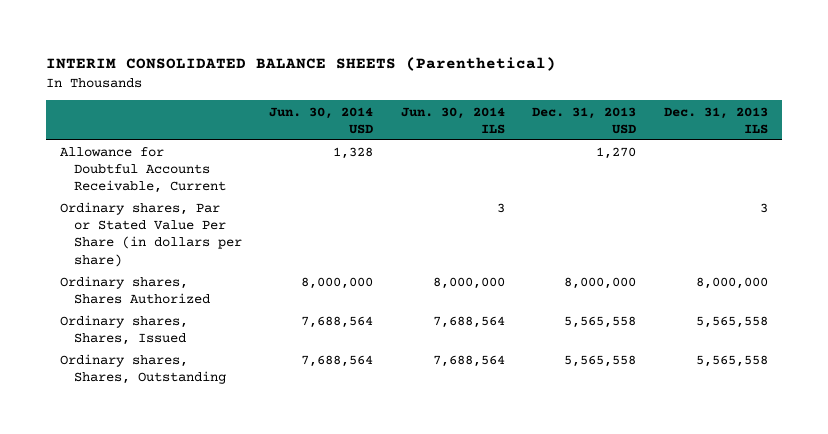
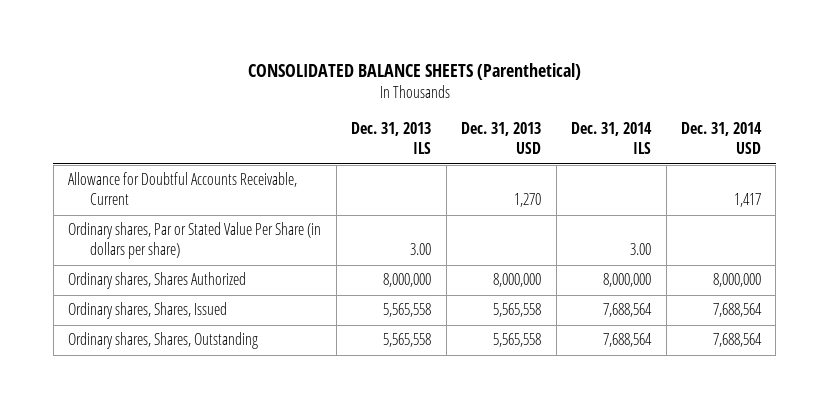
[46,56,557,71] INTERIM CONSOLIDATED BALANCE SHEETS (Parenthetical) -> [247,63,581,81] CONSOLIDATED BALANCE SHEETS (Parenthetical)
[269,106,374,134] Jun. 30, 2014 USD -> none
[400,106,505,134] Jun. 30, 2014 ILS -> none
none -> [571,122,653,155] Dec. 31, 2014 ILS
none -> [680,122,762,155] Dec. 31, 2014 USD
[759,203,768,214] 3 -> [410,243,432,256] 3.00

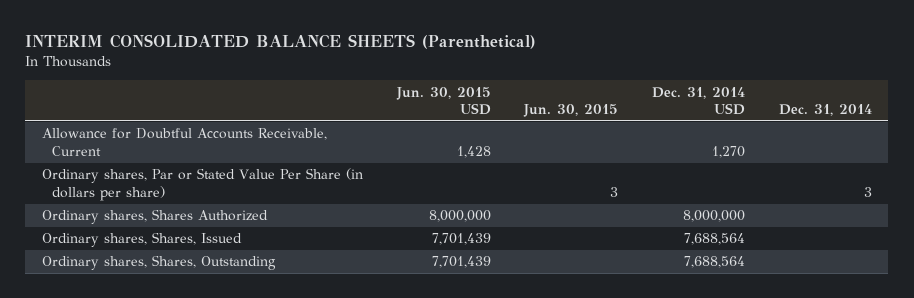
[247,63,581,81] CONSOLIDATED BALANCE SHEETS (Parenthetical) -> [25,34,537,50] INTERIM CONSOLIDATED BALANCE SHEETS (Parenthetical)
[351,122,432,155] Dec. 31, 2013 ILS -> none
[461,122,542,155] Dec. 31, 2013 USD -> none
[571,122,653,155] Dec. 31, 2014 ILS -> none
none -> [395,86,491,116] Jun. 30, 2015 USD
none -> [523,104,619,118] Jun. 30, 2015
none -> [778,104,872,117] Dec. 31, 2014
[733,193,761,208] 1,417 -> [711,145,745,158] 1,270

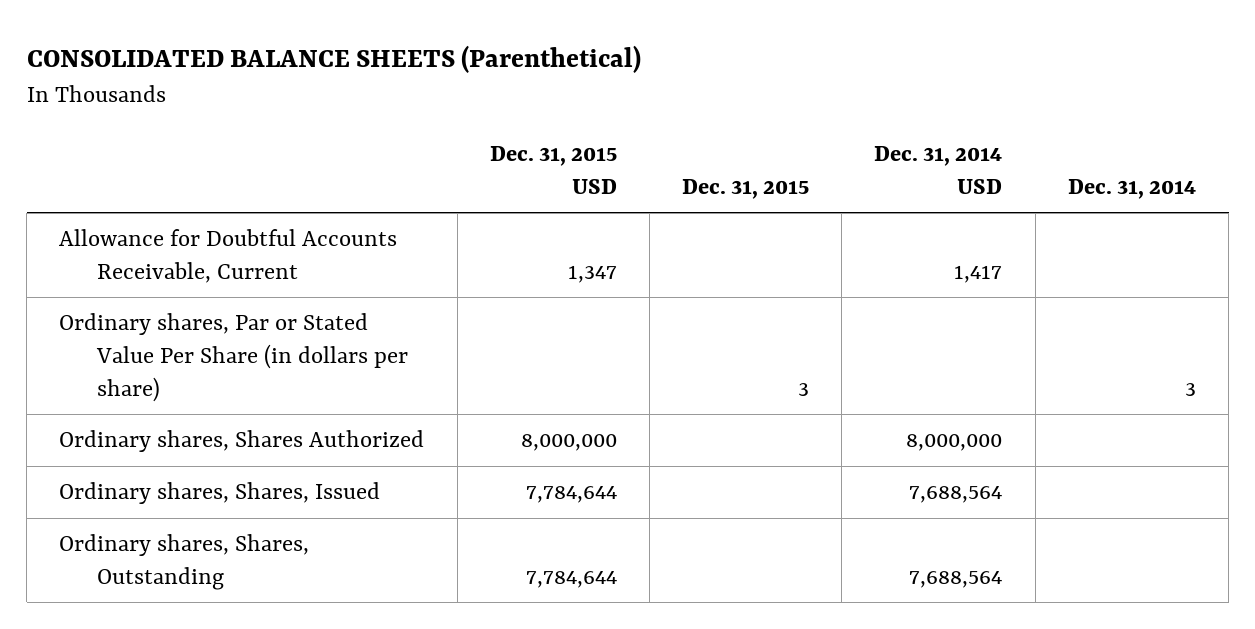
[25,34,537,50] INTERIM CONSOLIDATED BALANCE SHEETS (Parenthetical) -> [26,45,641,74] CONSOLIDATED BALANCE SHEETS (Parenthetical)
[395,86,491,116] Jun. 30, 2015 USD -> none
[523,104,619,118] Jun. 30, 2015 -> none
none -> [489,146,617,195] Dec. 31, 2015 USD
none -> [682,179,810,200] Dec. 31, 2015
[711,145,745,158] 1,270 -> [954,265,1003,284] 1,417

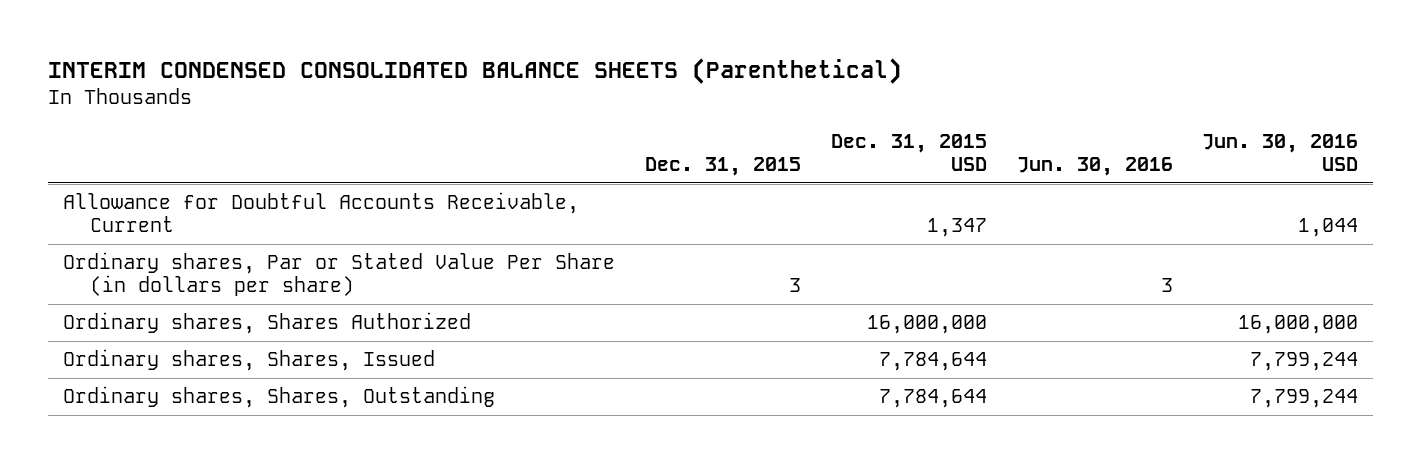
[26,45,641,74] CONSOLIDATED BALANCE SHEETS (Parenthetical) -> [47,57,902,84] INTERIM CONDENSED CONSOLIDATED BALANCE SHEETS (Parenthetical)
[874,146,1003,195] Dec. 31, 2014 USD -> none
[1067,179,1196,200] Dec. 31, 2014 -> none
none -> [1016,157,1173,177] Jun. 30, 2016
none -> [1202,134,1359,172] Jun. 30, 2016 USD
[520,434,617,452] 8,000,000 -> [866,315,987,335] 16,000,000

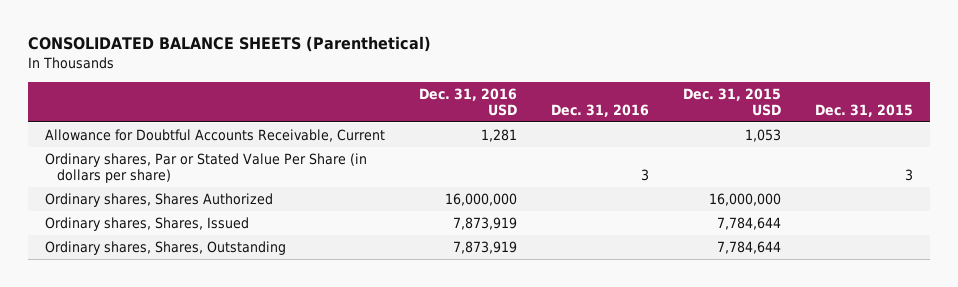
[47,57,902,84] INTERIM CONDENSED CONSOLIDATED BALANCE SHEETS (Parenthetical) -> [28,36,432,53] CONSOLIDATED BALANCE SHEETS (Parenthetical)
[1016,157,1173,177] Jun. 30, 2016 -> none
[1202,134,1359,172] Jun. 30, 2016 USD -> none
none -> [419,87,518,116] Dec. 31, 2016 USD
none -> [551,103,650,117] Dec. 31, 2016
[926,217,987,237] 1,347 -> [745,129,782,143] 1,053

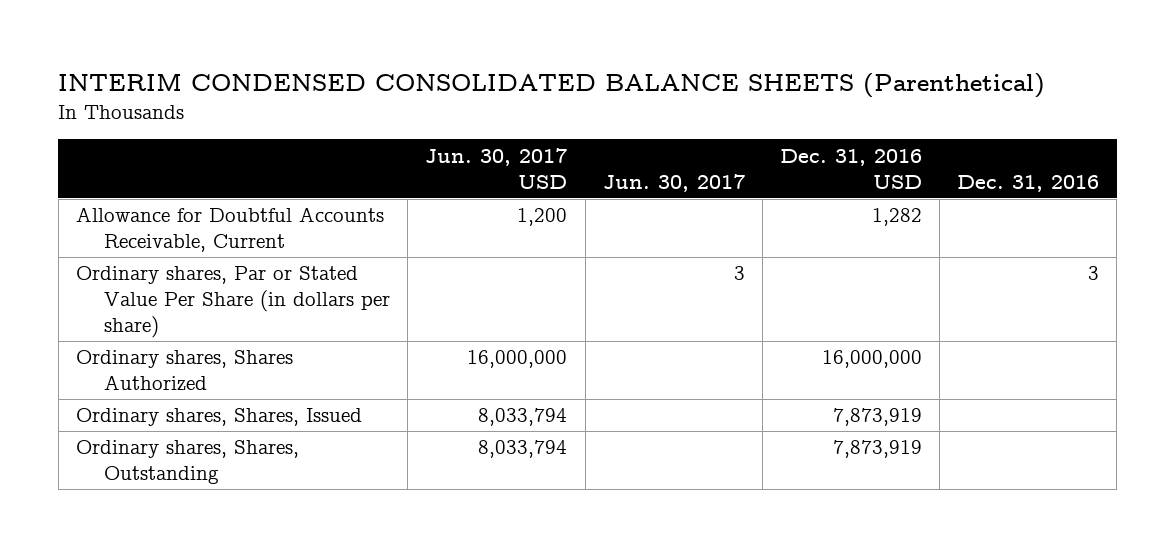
[28,36,432,53] CONSOLIDATED BALANCE SHEETS (Parenthetical) -> [58,72,1046,98] INTERIM CONDENSED CONSOLIDATED BALANCE SHEETS (Parenthetical)
[683,87,782,116] Dec. 31, 2015 USD -> none
[815,103,914,117] Dec. 31, 2015 -> none
none -> [425,147,568,189] Jun. 30, 2017 USD
none -> [602,173,745,192] Jun. 30, 2017
[481,129,518,143] 1,281 -> [871,208,922,227] 1,282

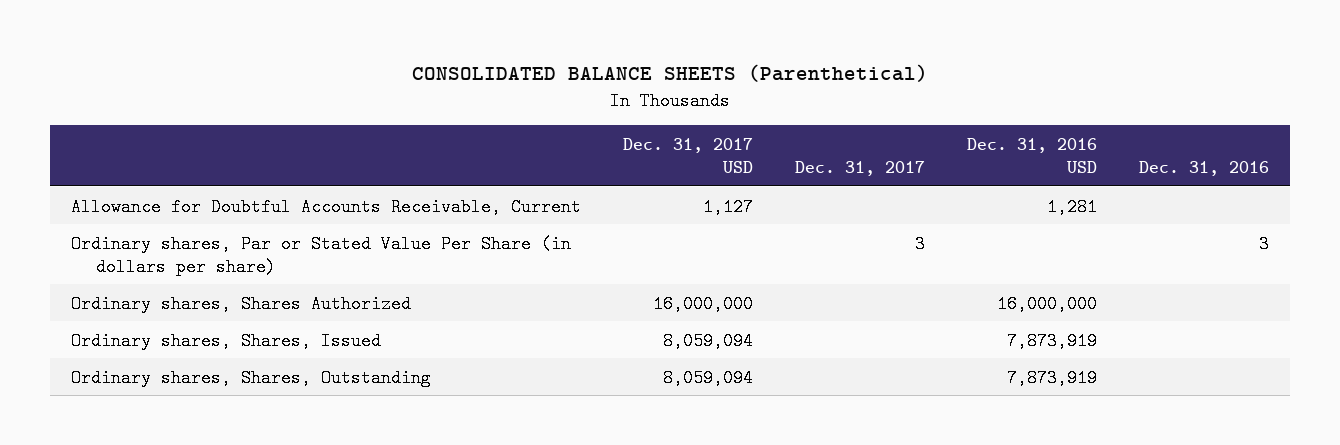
[58,72,1046,98] INTERIM CONDENSED CONSOLIDATED BALANCE SHEETS (Parenthetical) -> [411,64,928,83] CONSOLIDATED BALANCE SHEETS (Parenthetical)
[425,147,568,189] Jun. 30, 2017 USD -> none
[602,173,745,192] Jun. 30, 2017 -> none
none -> [623,137,754,173] Dec. 31, 2017 USD
none -> [794,160,925,176] Dec. 31, 2017
[871,208,922,227] 1,282 -> [1046,197,1097,216] 1,281

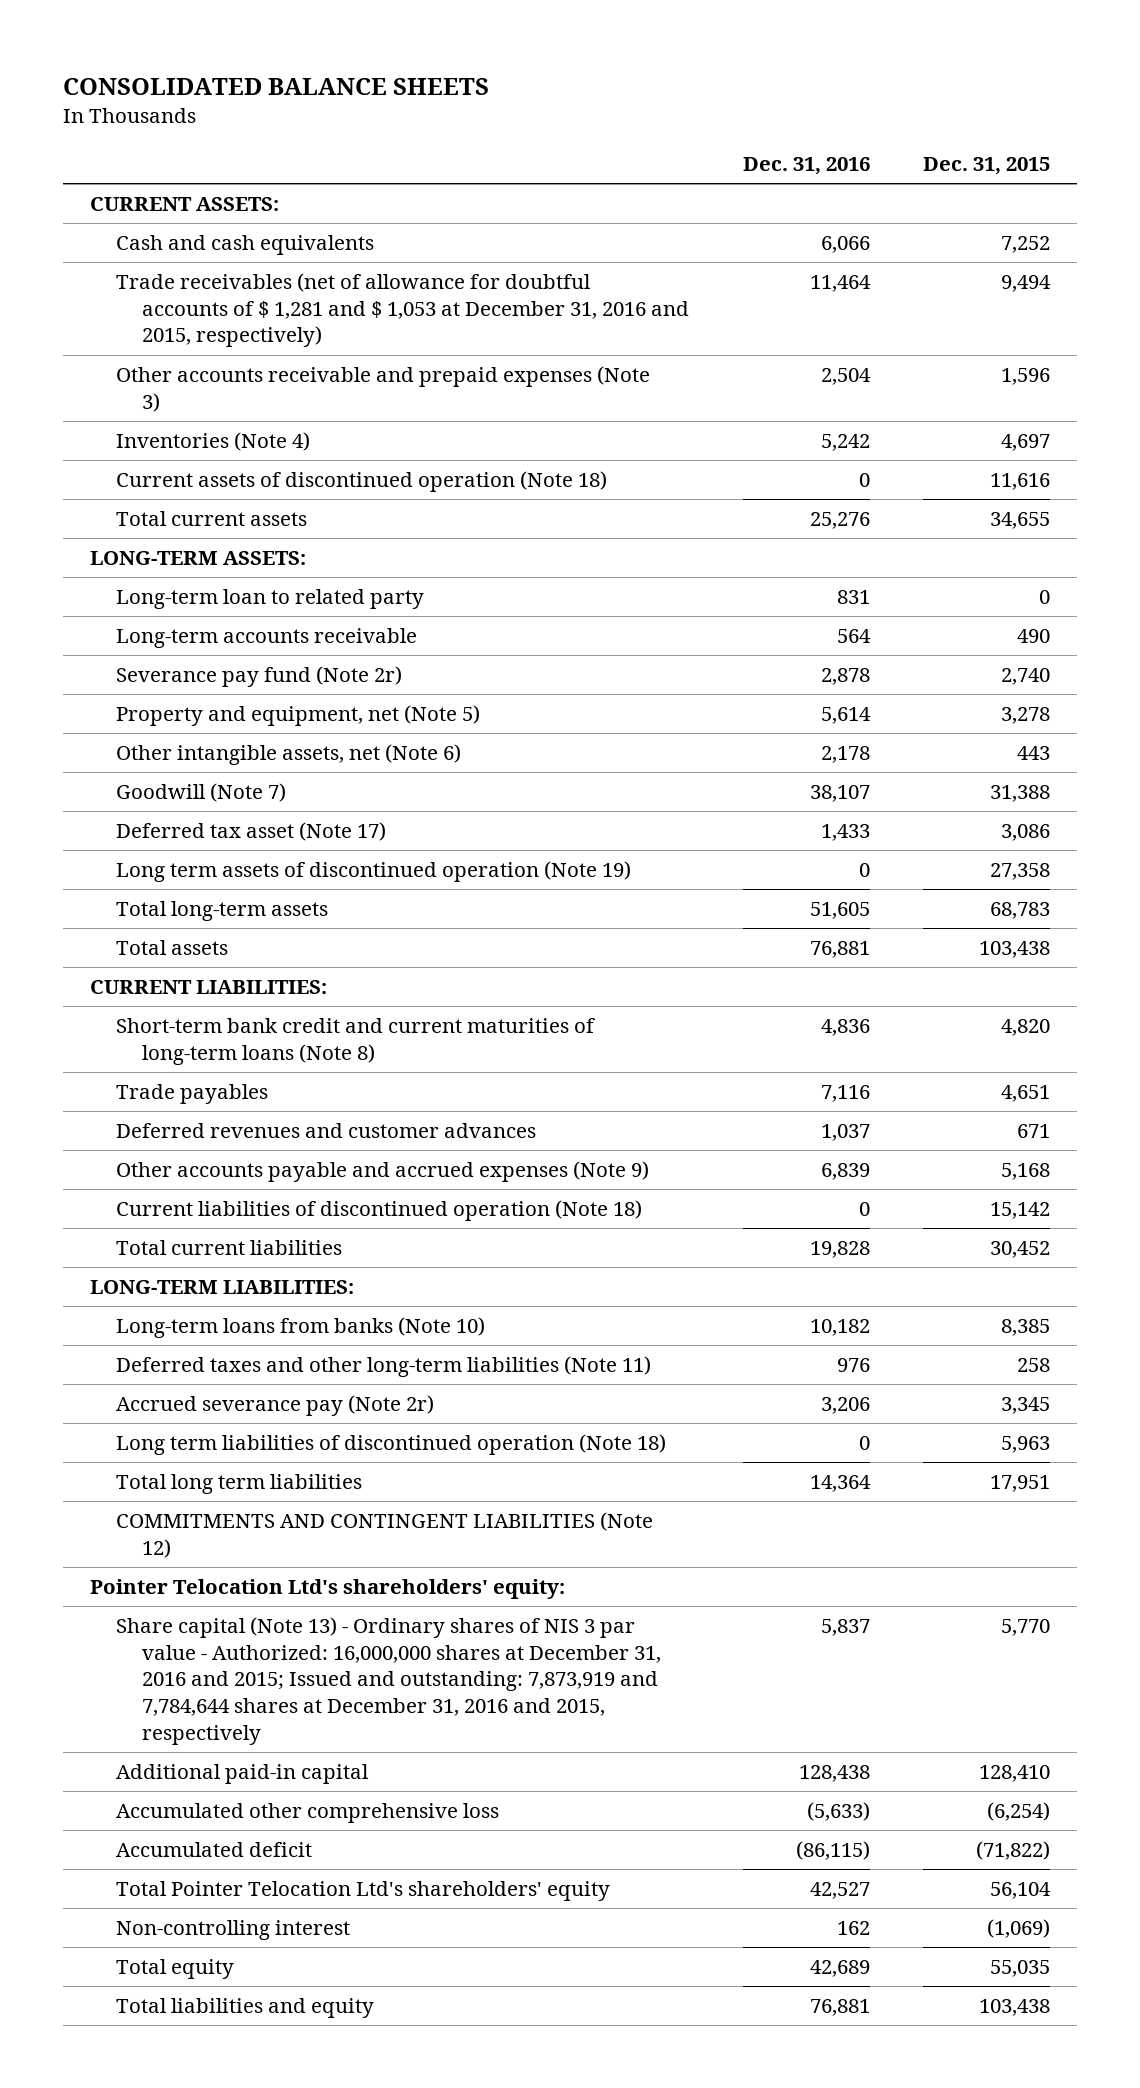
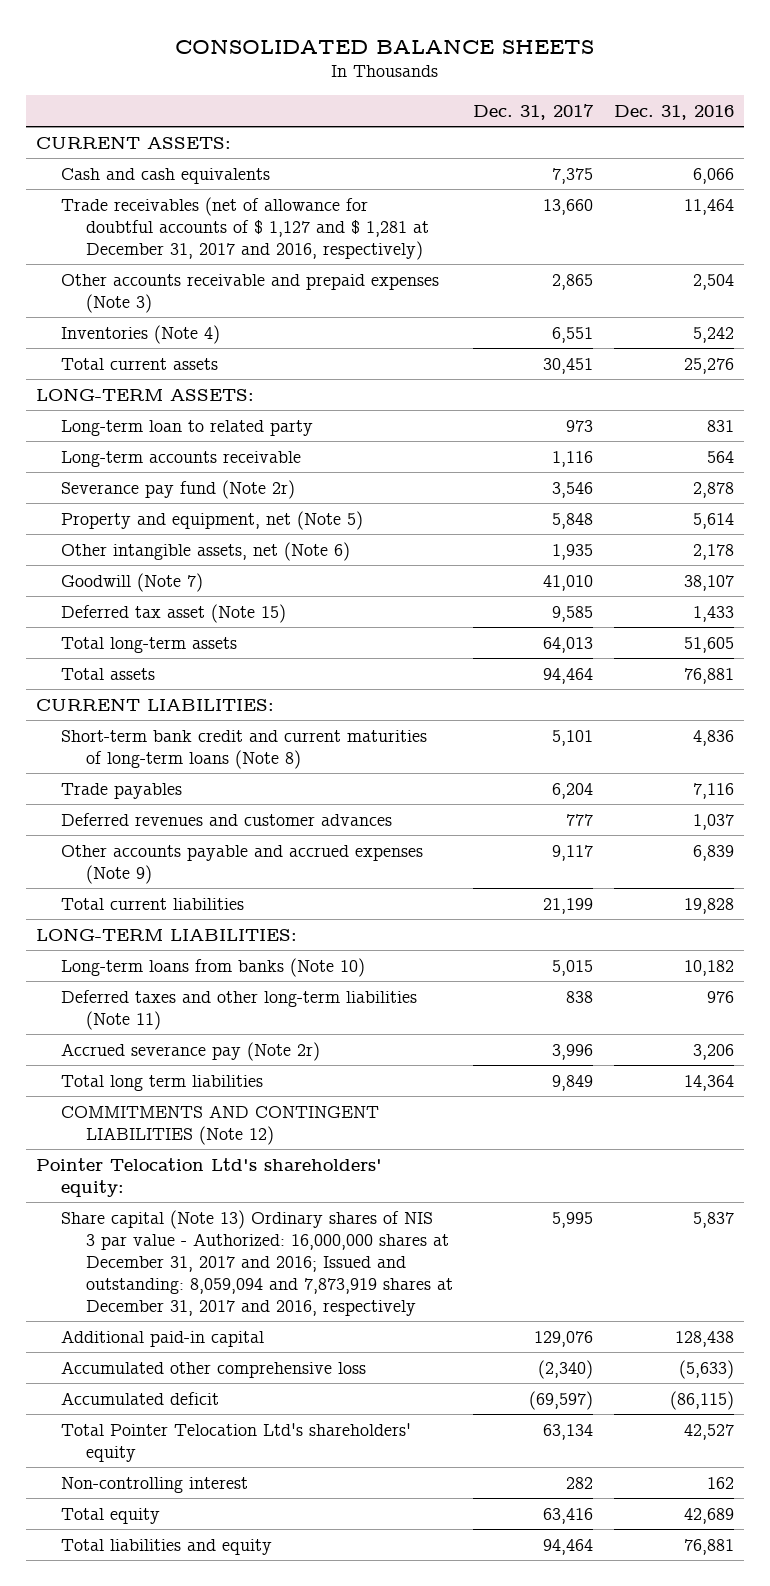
[923,156,1051,175] Dec. 31, 2015 -> none
none -> [473,103,595,120] Dec. 31, 2017
[115,273,689,348] Trade receivables (net of allowance for doubtful accounts of $ 1,281 and $ 1,053 at December 31, 2016 and 2015, respectively) -> [61,196,429,260] Trade receivables (net of allowance for doubtful accounts of $ 1,127 and $ 1,281 at December 31, 2017 and 2016, respectively)
[115,471,607,493] Current assets of discontinued operation (Note 18) -> none
[115,861,631,883] Long term assets of discontinued operation (Note 19) -> none
[115,822,386,842] Deferred tax asset (Note 17) -> [61,603,287,623] Deferred tax asset (Note 15)
[115,1200,642,1222] Current liabilities of discontinued operation (Note 18) -> none
[115,1434,666,1456] Long term liabilities of discontinued operation (Note 18) -> none
[115,1617,661,1745] Share capital (Note 13) - Ordinary shares of NIS 3 par value - Authorized: 16,000,000 shares at December 31, 2016 and 2015; Issued and outstanding: 7,873,919 and 7,784,644 shares at December 31, 2016 and 2015, respectively -> [61,1209,453,1316] Share capital (Note 13) Ordinary shares of NIS 3 par value - Authorized: 16,000,000 shares at December 31, 2017 and 2016; Issued and outstanding: 8,059,094 and 7,873,919 shares at December 31, 2017 and 2016, respectively

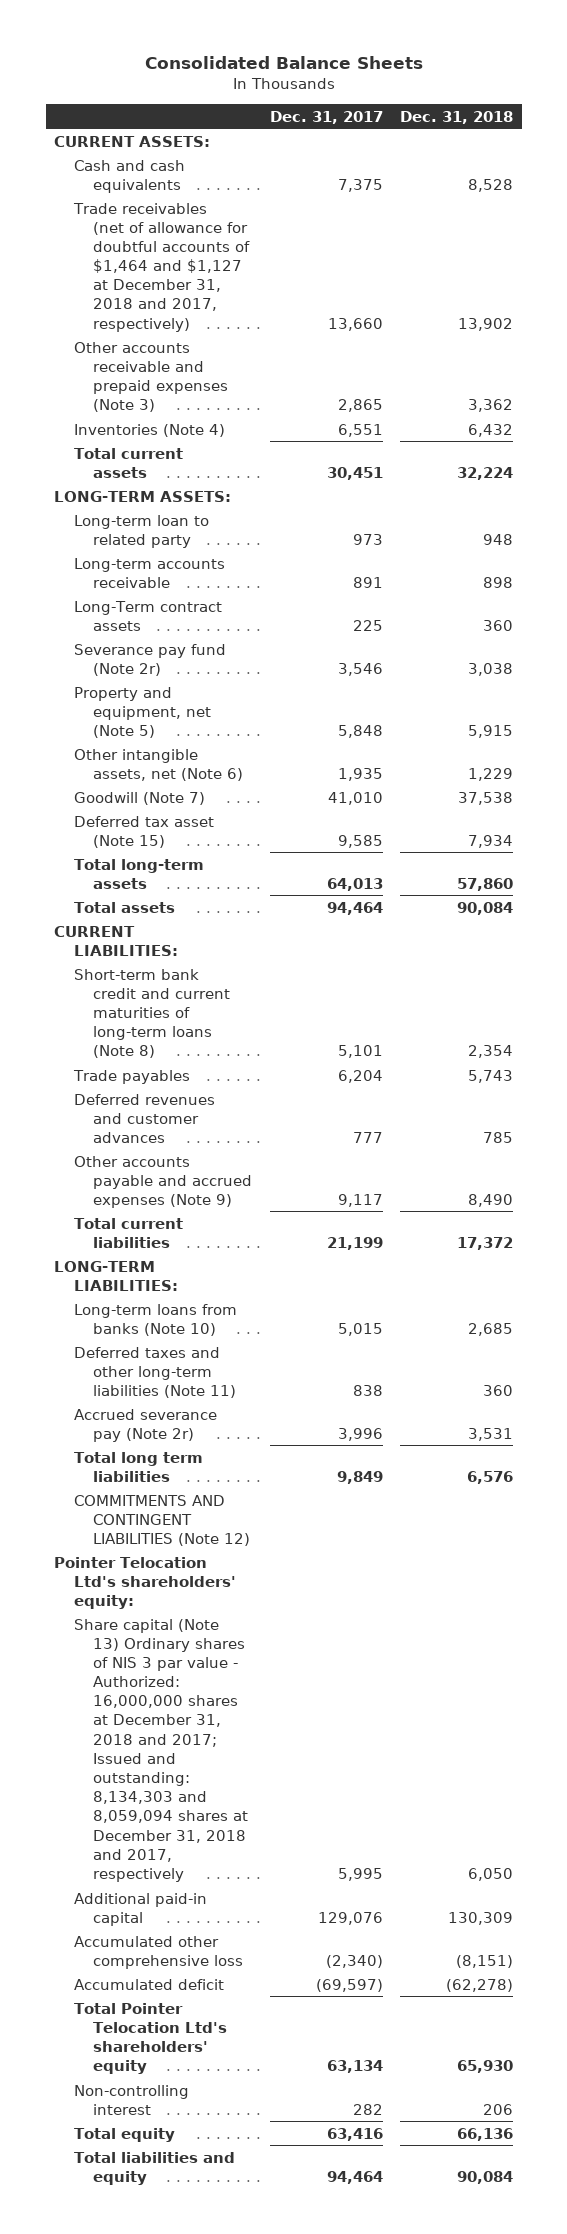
[174,38,594,54] CONSOLIDATED BALANCE SHEETS -> [144,55,423,69] Consolidated Balance Sheets
[613,104,734,120] Dec. 31, 2016 -> none
none -> [400,110,514,124] Dec. 31, 2018
[61,196,429,260] Trade receivables (net of allowance for doubtful accounts of $ 1,127 and $ 1,281 at December 31, 2017 and 2016, respectively) -> [72,202,251,332] Trade receivables (net of allowance for doubtful accounts of $1,464 and $1,127 at December 31, 2018 and 2017, respectively)
[552,450,594,467] 1,116 -> [352,576,383,588] 891
none -> [73,600,222,631] Long-Term contract assets
[61,1209,453,1316] Share capital (Note 13) Ordinary shares of NIS 3 par value - Authorized: 16,000,000 shares at December 31, 2017 and 2016; Issued and outstanding: 8,059,094 and 7,873,919 shares at December 31, 2017 and 2016, respectively -> [73,1618,249,1882] Share capital (Note 13) Ordinary shares of NIS 3 par value - Authorized: 16,000,000 shares at December 31, 2018 and 2017; Issued and outstanding: 8,134,303 and 8,059,094 shares at December 31, 2018 and 2017, respectively

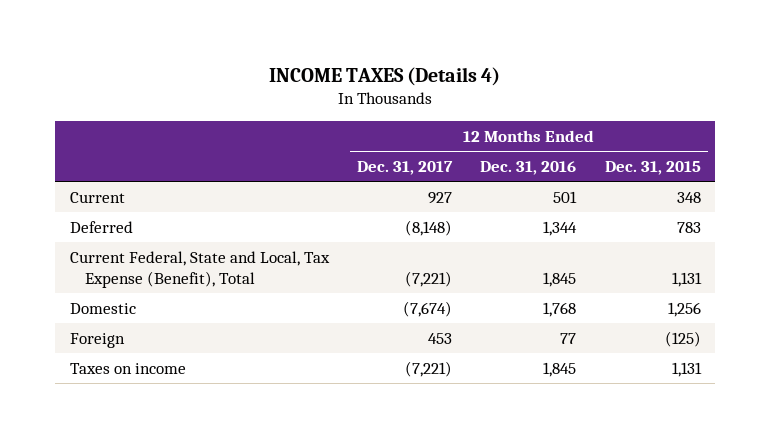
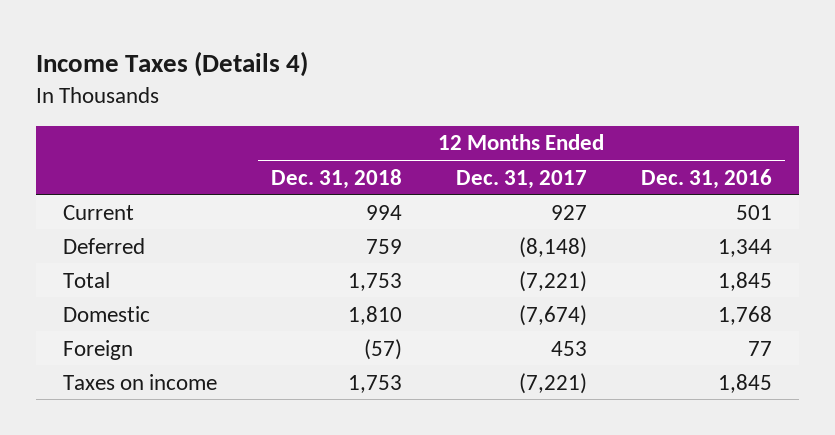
[269,66,501,86] INCOME TAXES (Details 4) -> [36,50,309,77] Income Taxes (Details 4)
[604,161,701,176] Dec. 31, 2015 -> none
none -> [271,168,403,189] Dec. 31, 2018
[69,250,330,289] Current Federal, State and Local, Tax Expense (Benefit), Total -> [63,271,111,288] Total

